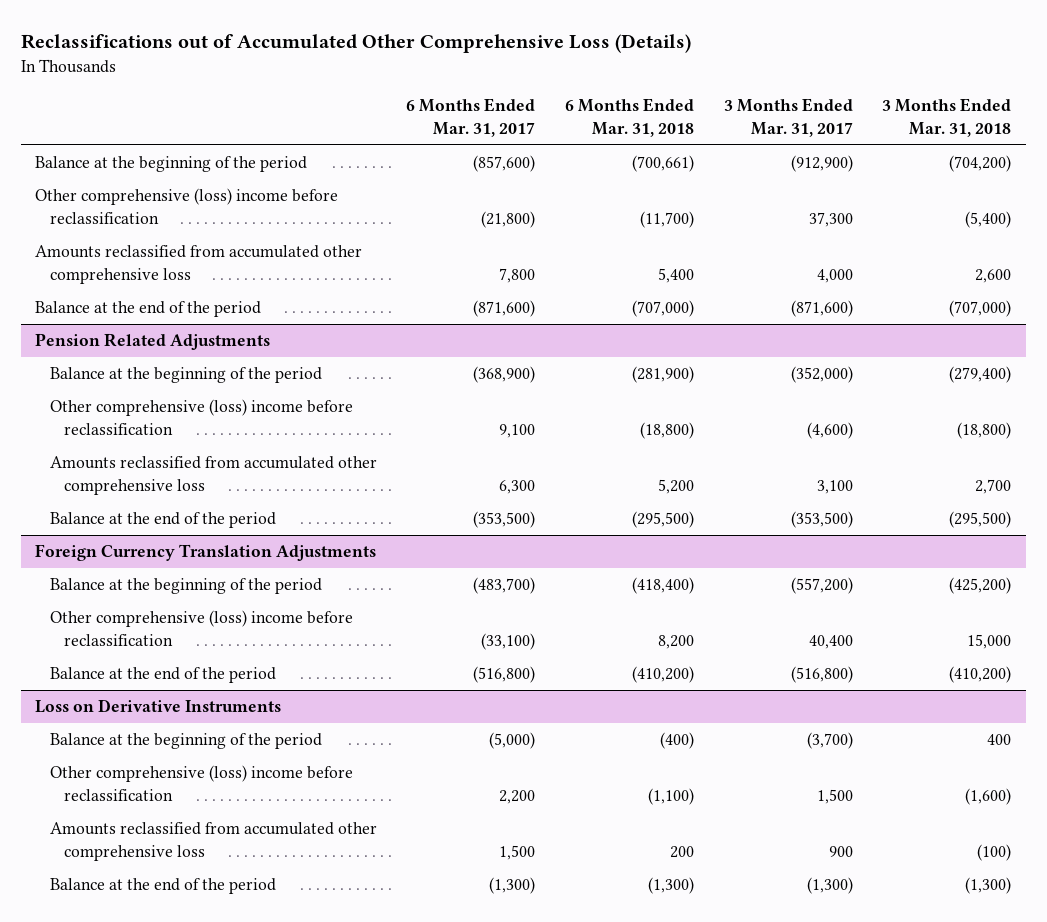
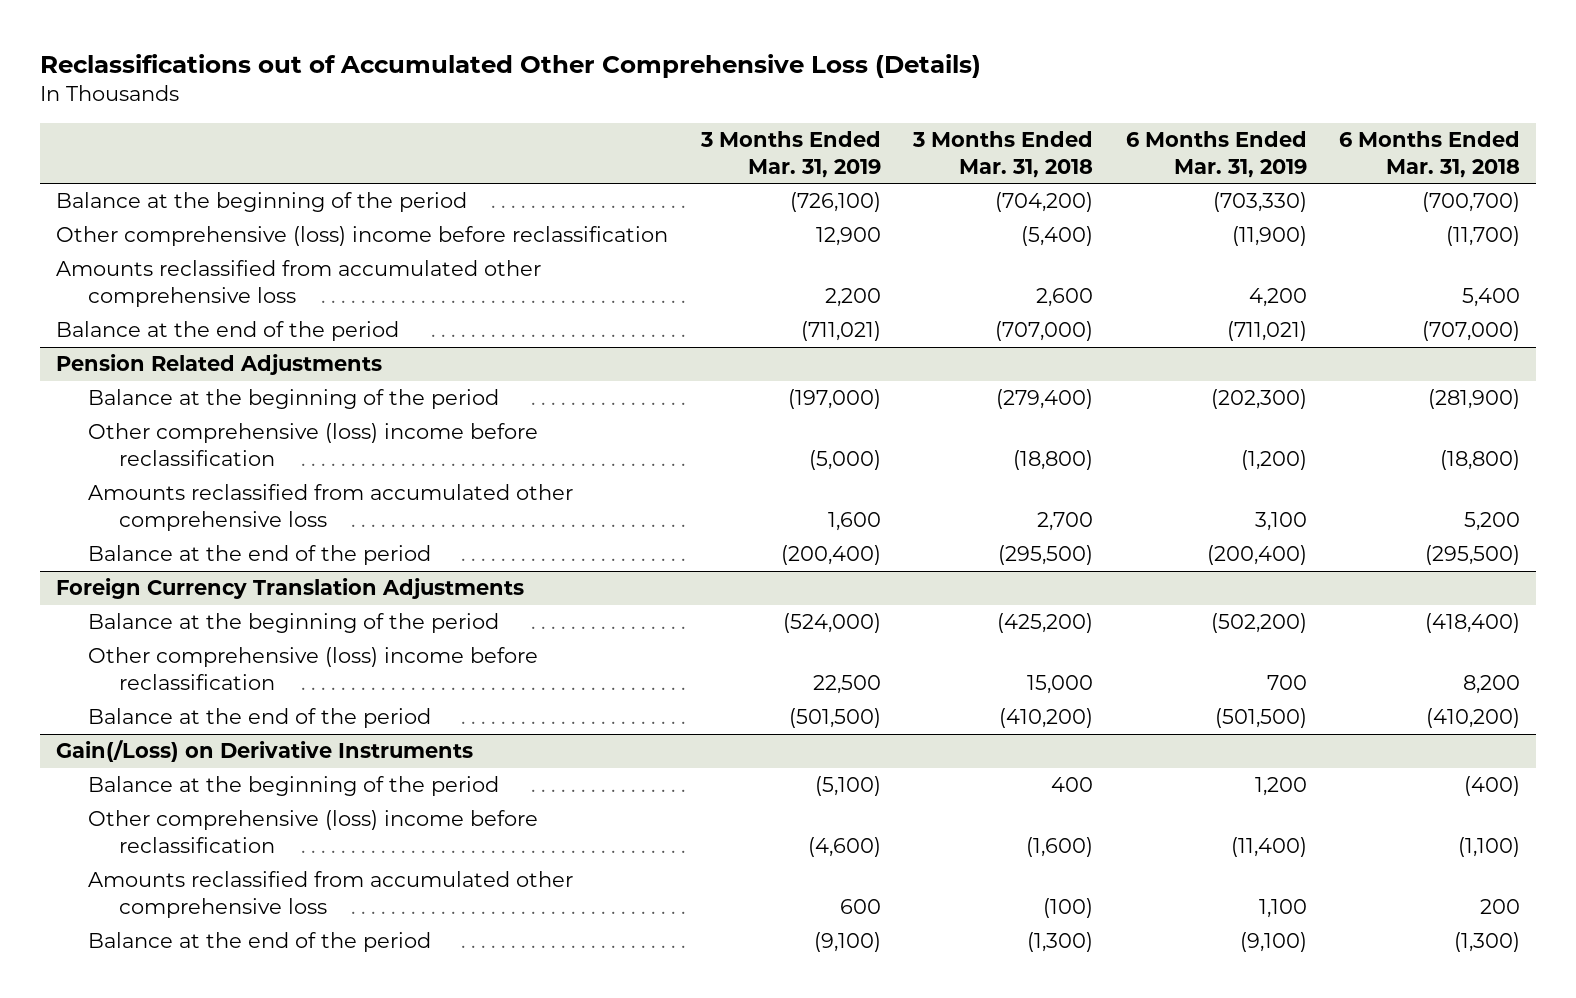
[406,98,536,138] 6 Months Ended Mar. 31, 2017 -> none
[723,98,853,138] 3 Months Ended Mar. 31, 2017 -> none
none -> [699,130,881,178] 3 Months Ended Mar. 31, 2019
none -> [1125,130,1307,178] 6 Months Ended Mar. 31, 2019
[632,155,695,173] (700,661) -> [1422,192,1521,213] (700,700)
[35,699,282,714] Loss on Derivative Instruments -> [56,740,474,763] Gain(/Loss) on Derivative Instruments

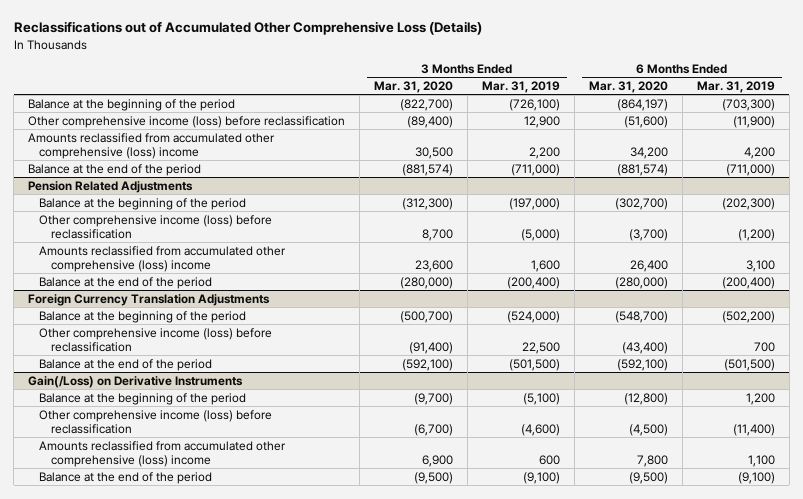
[912,130,1094,178] 3 Months Ended Mar. 31, 2018 -> none
[1339,130,1521,178] 6 Months Ended Mar. 31, 2018 -> none
none -> [374,81,454,94] Mar. 31, 2020
none -> [588,81,668,94] Mar. 31, 2020
[1212,192,1307,213] (703,330) -> [721,98,775,111] (703,300)
[56,226,669,247] Other comprehensive (loss) income before reclassification -> [28,115,346,128] Other comprehensive income (loss) before reclassification
[56,260,542,308] Amounts reclassified from accumulated other comprehensive loss -> [28,132,276,159] Amounts reclassified from accumulated other comprehensive (loss) income
[800,321,881,342] (711,021) -> [511,163,561,176] (711,000)
[1226,321,1307,342] (711,021) -> [725,163,775,176] (711,000)
[87,423,538,467] Other comprehensive (loss) income before reclassification -> [39,214,273,239] Other comprehensive income (loss) before reclassification
[87,484,573,532] Amounts reclassified from accumulated other comprehensive loss -> [39,245,287,272] Amounts reclassified from accumulated other comprehensive (loss) income
[87,647,538,691] Other comprehensive (loss) income before reclassification -> [39,327,273,352] Other comprehensive income (loss) before reclassification
[87,810,538,854] Other comprehensive (loss) income before reclassification -> [39,409,273,434] Other comprehensive income (loss) before reclassification
[87,871,573,919] Amounts reclassified from accumulated other comprehensive loss -> [39,440,287,467] Amounts reclassified from accumulated other comprehensive (loss) income

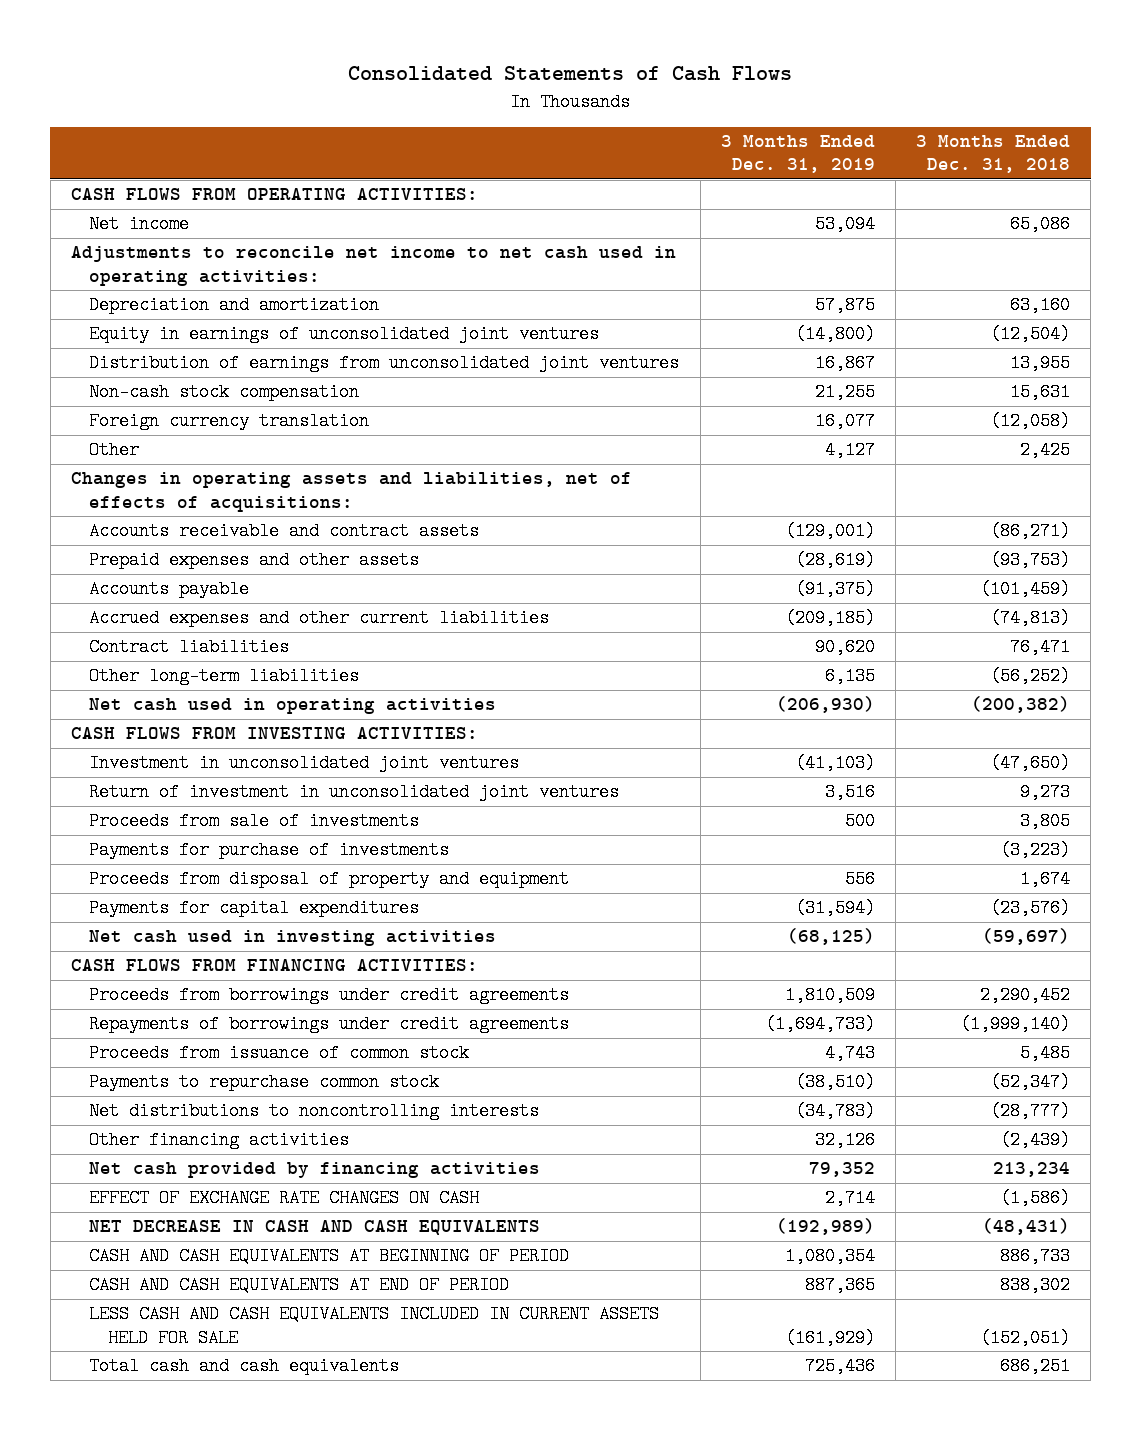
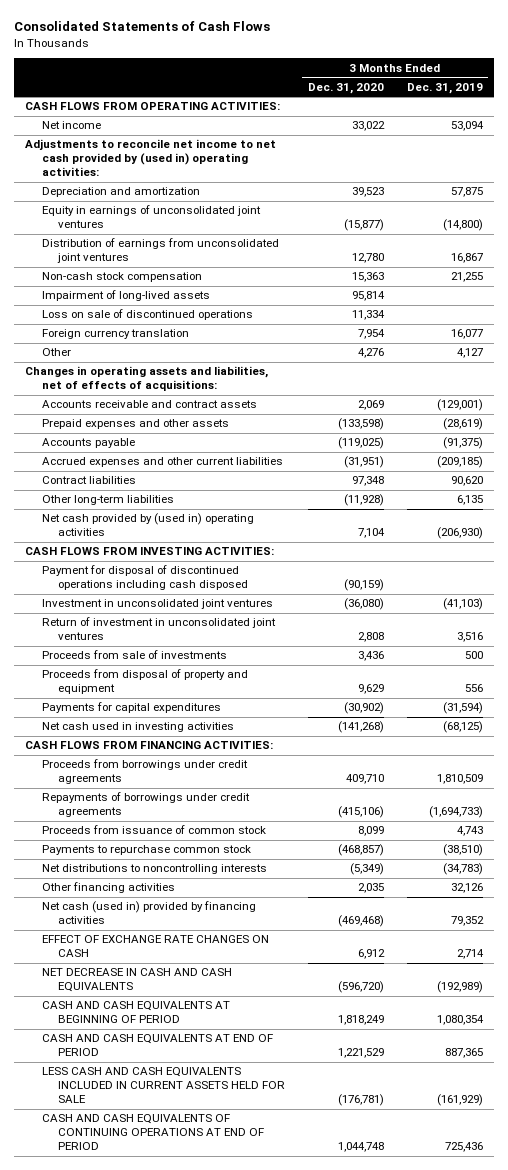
[916,134,1071,174] 3 Months Ended Dec. 31, 2018 -> none
none -> [307,82,384,94] Dec. 31, 2020
[70,246,676,286] Adjustments to reconcile net income to net cash used in operating activities: -> [24,139,276,177] Adjustments to reconcile net income to net cash provided by (used in) operating activities:
none -> [41,290,210,302] Impairment of long-lived assets
none -> [41,309,253,321] Loss on sale of discontinued operations
[89,698,497,715] Net cash used in operating activities -> [41,513,254,537] Net cash provided by (used in) operating activities
none -> [41,565,249,591] Payment for disposal of discontinued operations including cash disposed
[89,841,450,860] Payments for purchase of investments -> none
[89,1162,541,1179] Net cash provided by financing activities -> [41,901,256,925] Net cash (used in) provided by financing activities
[89,1357,400,1376] Total cash and cash equivalents -> [41,1114,265,1151] CASH AND CASH EQUIVALENTS OF CONTINUING OPERATIONS AT END OF PERIOD

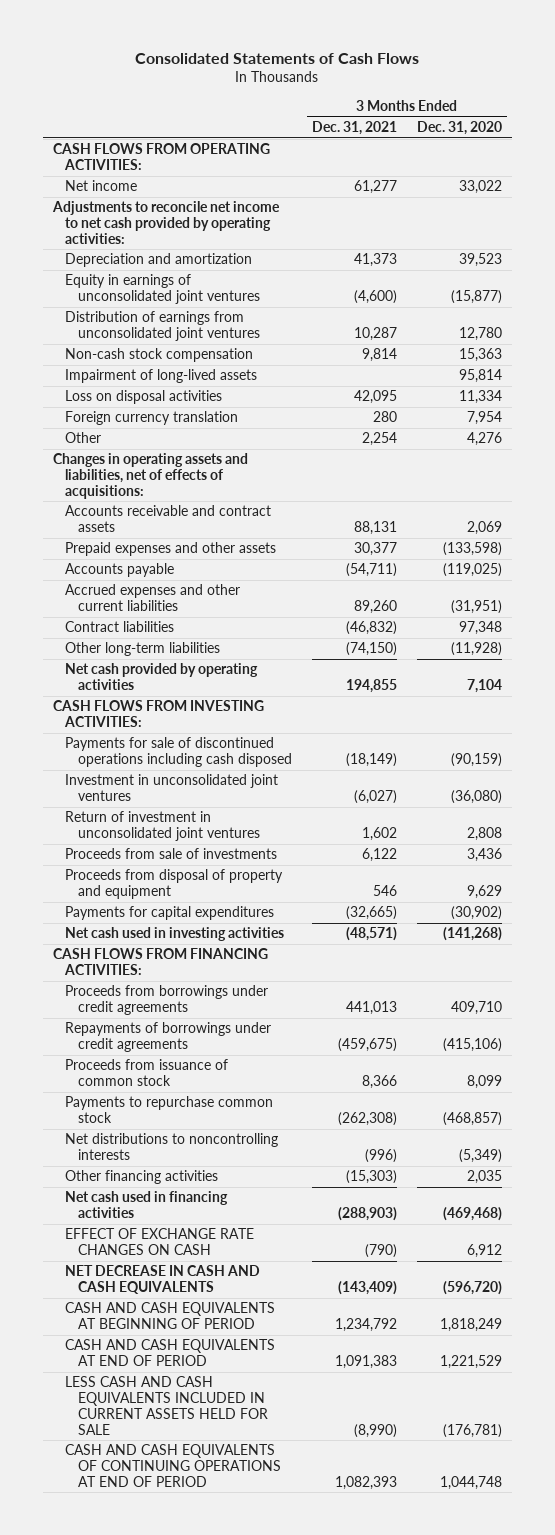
[406,82,483,94] Dec. 31, 2019 -> none
none -> [311,121,397,136] Dec. 31, 2021
[24,139,276,177] Adjustments to reconcile net income to net cash provided by (used in) operating activities: -> [51,201,280,244] Adjustments to reconcile net income to net cash provided by operating activities:
[41,309,253,321] Loss on sale of discontinued operations -> [65,390,223,405] Loss on disposal activities
[41,513,254,537] Net cash provided by (used in) operating activities -> [65,663,259,691] Net cash provided by operating activities
[41,565,249,591] Payment for disposal of discontinued operations including cash disposed -> [65,737,292,768] Payments for sale of discontinued operations including cash disposed
[41,901,256,925] Net cash (used in) provided by financing activities -> [65,1191,229,1219] Net cash used in financing activities

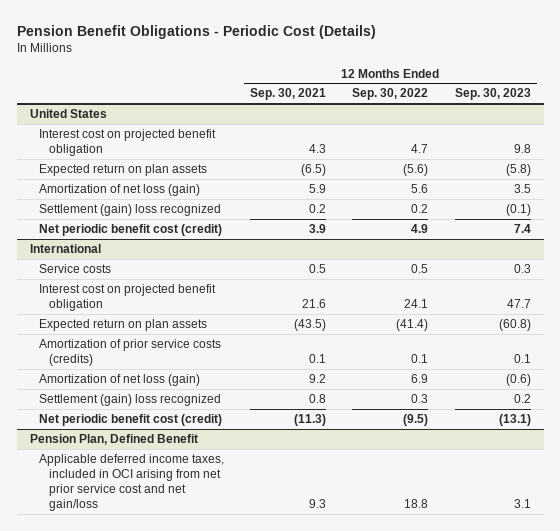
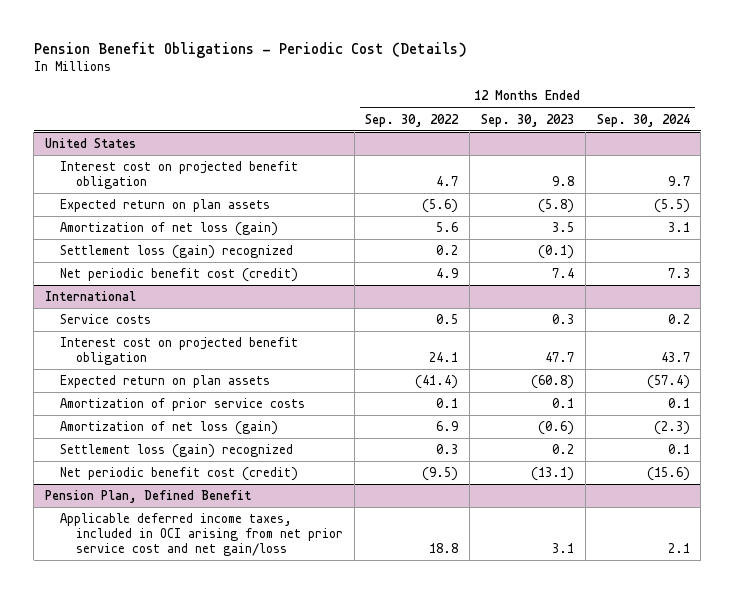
[250,88,327,101] Sep. 30, 2021 -> none
none -> [596,113,690,127] Sep. 30, 2024
[39,203,222,216] Settlement (gain) loss recognized -> [60,245,294,260] Settlement loss (gain) recognized
[39,338,222,366] Amortization of prior service costs (credits) -> [60,398,306,412] Amortization of prior service costs
[39,393,222,406] Settlement (gain) loss recognized -> [60,444,294,459] Settlement loss (gain) recognized

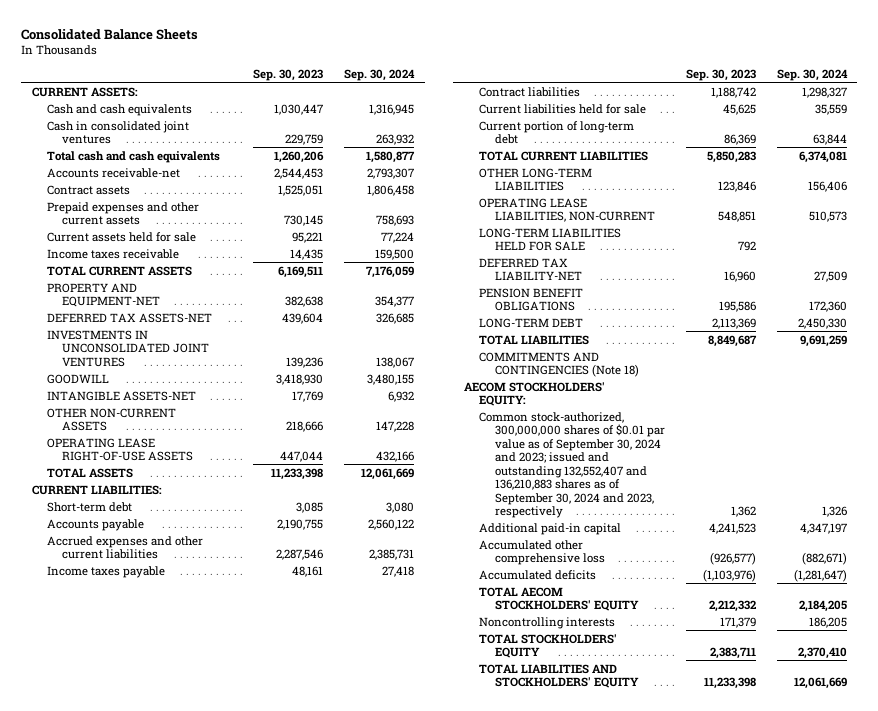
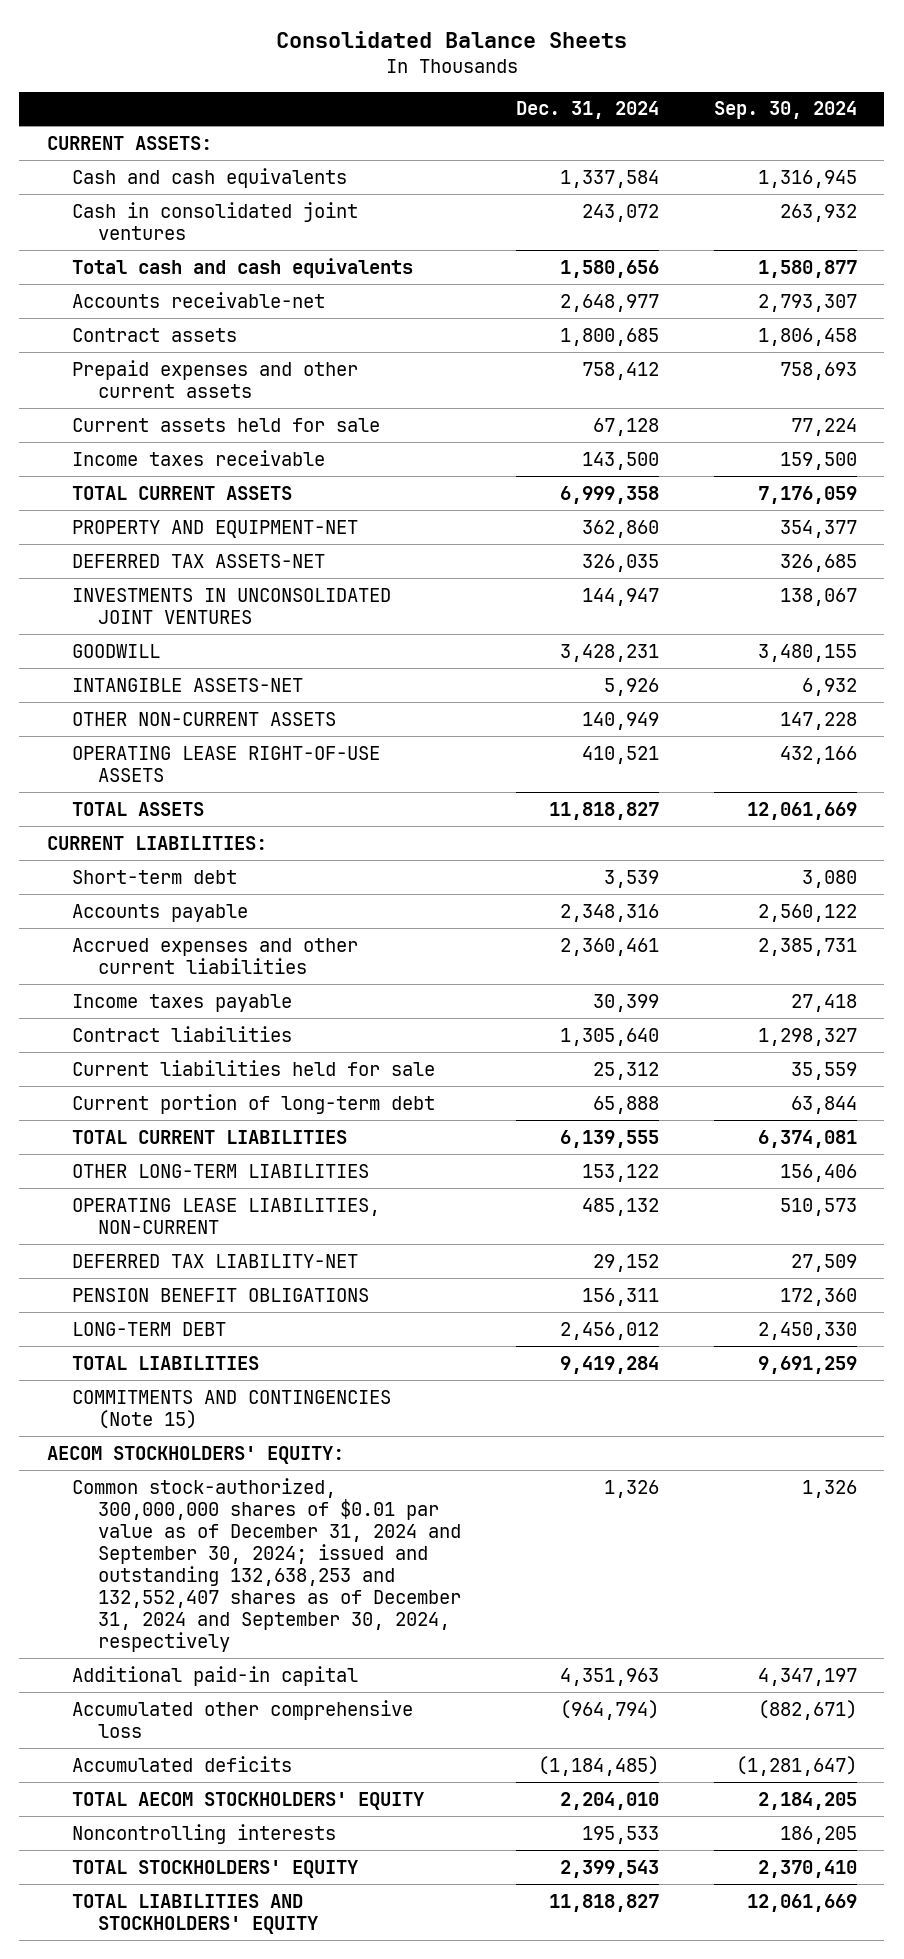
[253,69,324,82] Sep. 30, 2023 -> none
none -> [515,101,659,120] Dec. 31, 2024
[479,227,622,252] LONG-TERM LIABILITIES HELD FOR SALE -> none
[479,351,639,378] COMMITMENTS AND CONTINGENCIES (Note 18) -> [72,1389,392,1429] COMMITMENTS AND CONTINGENCIES (Note 15)
[479,411,665,519] Common stock-authorized, 300,000,000 shares of $0.01 par value as of September 30, 2024 and 2023; issued and outstanding 132,552,407 and 136,210,883 shares as of September 30, 2024 and 2023, respectively -> [72,1477,461,1653] Common stock-authorized, 300,000,000 shares of $0.01 par value as of December 31, 2024 and September 30, 2024; issued and outstanding 132,638,253 and 132,552,407 shares as of December 31, 2024 and September 30, 2024, respectively

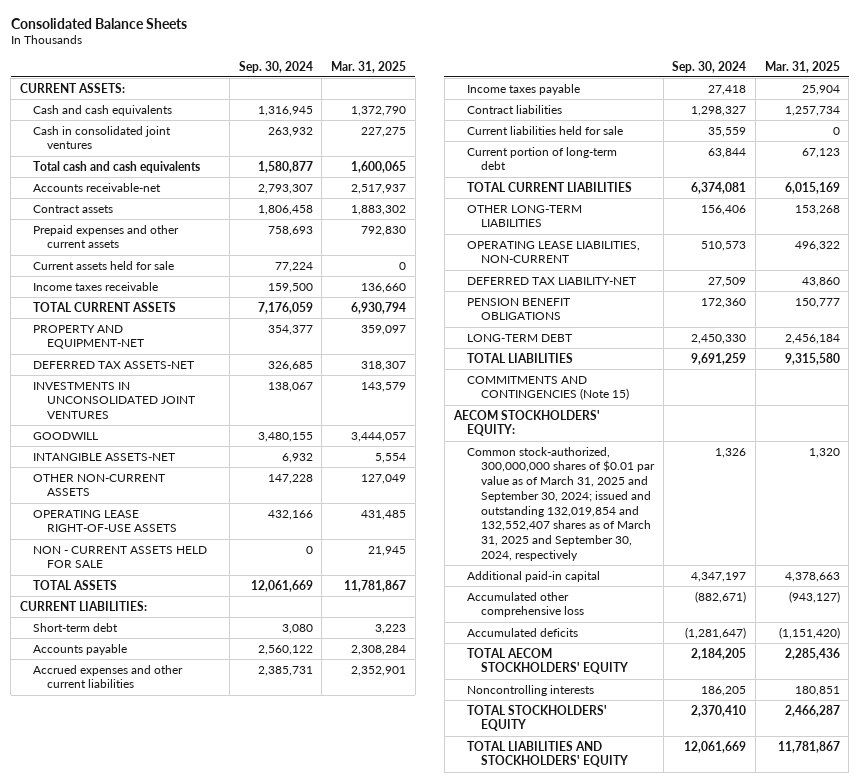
[515,101,659,120] Dec. 31, 2024 -> none
none -> [330,60,406,73] Mar. 31, 2025
none -> [33,545,208,569] NON - CURRENT ASSETS HELD FOR SALE
[72,1477,461,1653] Common stock-authorized, 300,000,000 shares of $0.01 par value as of December 31, 2024 and September 30, 2024; issued and outstanding 132,638,253 and 132,552,407 shares as of December 31, 2024 and September 30, 2024, respectively -> [467,446,655,561] Common stock-authorized, 300,000,000 shares of $0.01 par value as of March 31, 2025 and September 30, 2024; issued and outstanding 132,019,854 and 132,552,407 shares as of March 31, 2025 and September 30, 2024, respectively

